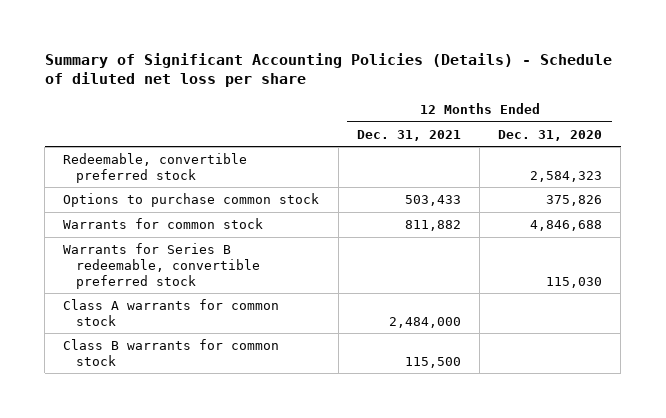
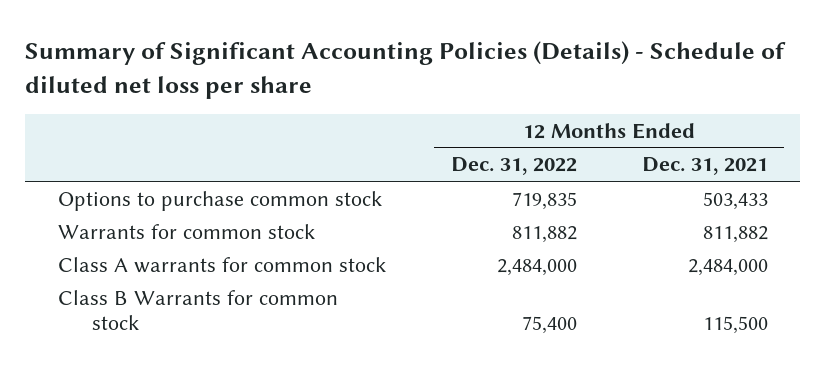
[498,129,603,141] Dec. 31, 2020 -> none
none -> [450,157,577,176] Dec. 31, 2022
[63,152,248,183] Redeemable, convertible preferred stock -> none
[63,242,261,289] Warrants for Series B redeemable, convertible preferred stock -> none
[63,338,280,366] Class B warrants for common stock -> [57,289,338,331] Class B Warrants for common stock

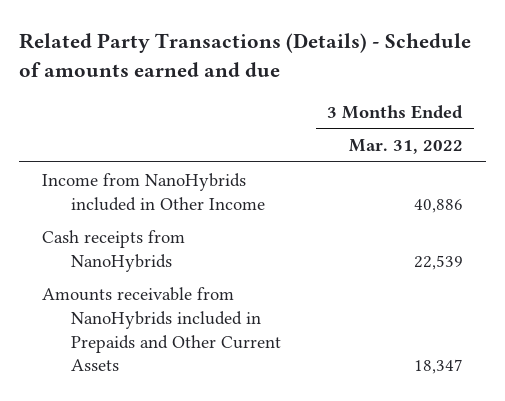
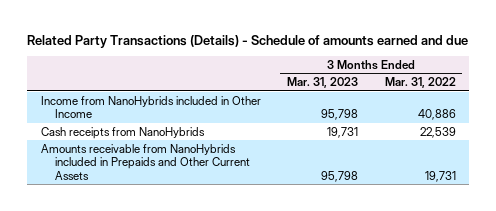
none -> [287,77,359,89] Mar. 31, 2023
[413,359,463,375] 18,347 -> [424,170,456,182] 19,731

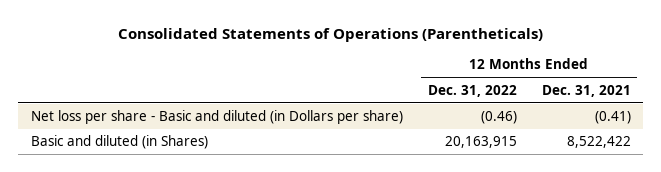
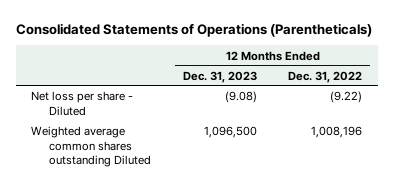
[541,84,631,97] Dec. 31, 2021 -> none
none -> [182,70,257,83] Dec. 31, 2023
[30,110,403,125] Net loss per share - Basic and diluted (in Dollars per share) -> [31,91,134,116] Net loss per share - Diluted
[480,111,517,125] (0.46) -> [330,91,363,104] (9.22)
[30,135,208,150] Basic and diluted (in Shares) -> [31,126,152,168] Weighted average common shares outstanding Diluted
[444,136,517,149] 20,163,915 -> [311,126,363,139] 1,008,196

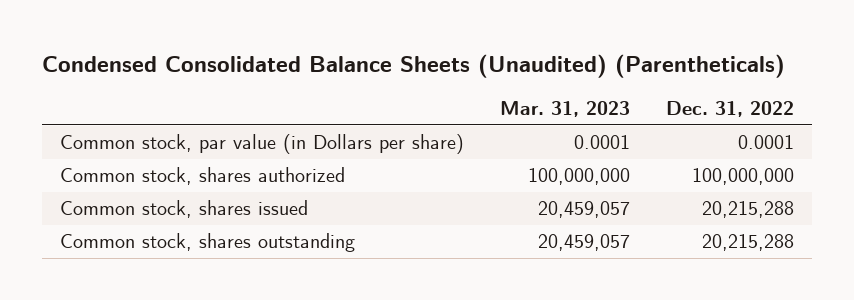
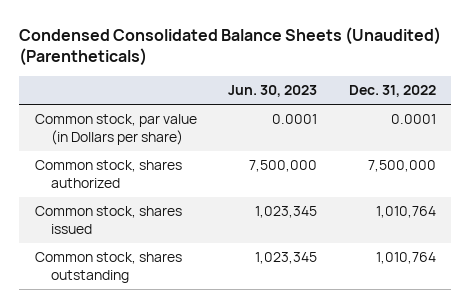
[500,101,631,118] Mar. 31, 2023 -> none
none -> [228,85,318,98] Jun. 30, 2023
[692,168,795,186] 100,000,000 -> [367,160,436,173] 7,500,000
[702,201,795,219] 20,215,288 -> [375,206,436,219] 1,010,764
[702,234,795,252] 20,215,288 -> [375,252,436,265] 1,010,764

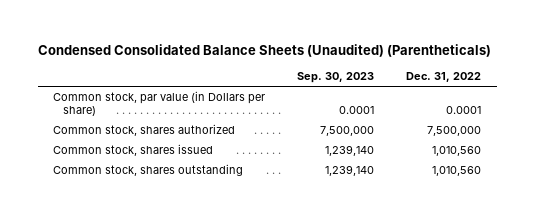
[228,85,318,98] Jun. 30, 2023 -> none
none -> [297,72,375,84] Sep. 30, 2023
[375,206,436,219] 1,010,764 -> [431,146,481,157] 1,010,560
[375,252,436,265] 1,010,764 -> [431,166,481,177] 1,010,560

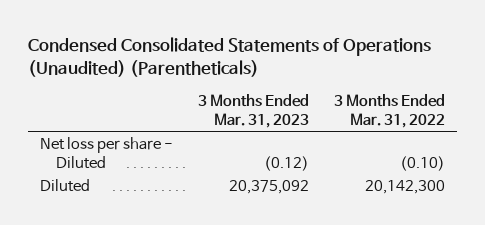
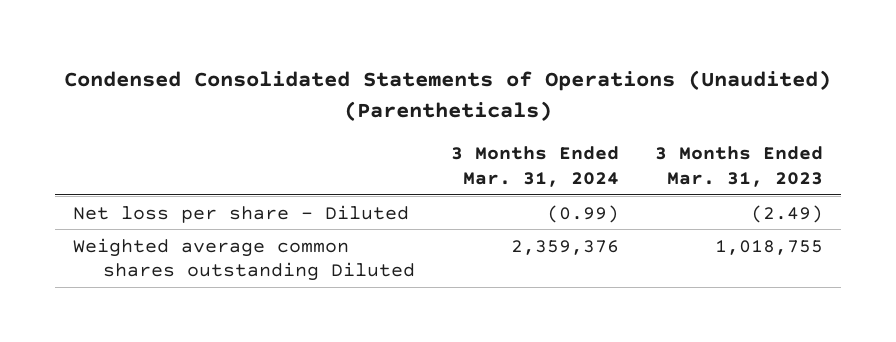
[333,94,445,129] 3 Months Ended Mar. 31, 2022 -> none
none -> [451,145,620,187] 3 Months Ended Mar. 31, 2024
[40,178,91,192] Diluted -> none
[264,156,310,172] (0.12) -> [750,204,823,223] (2.49)
none -> [72,237,416,282] Weighted average common shares outstanding Diluted

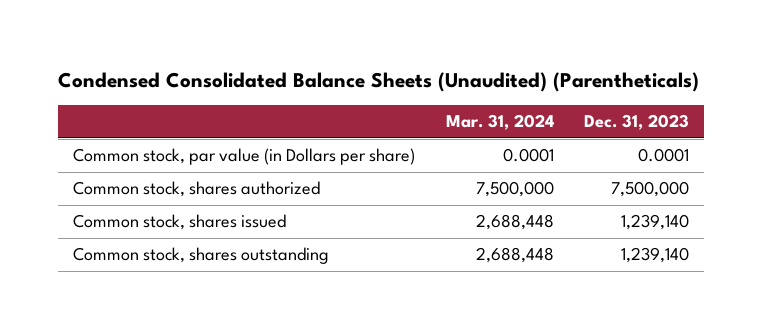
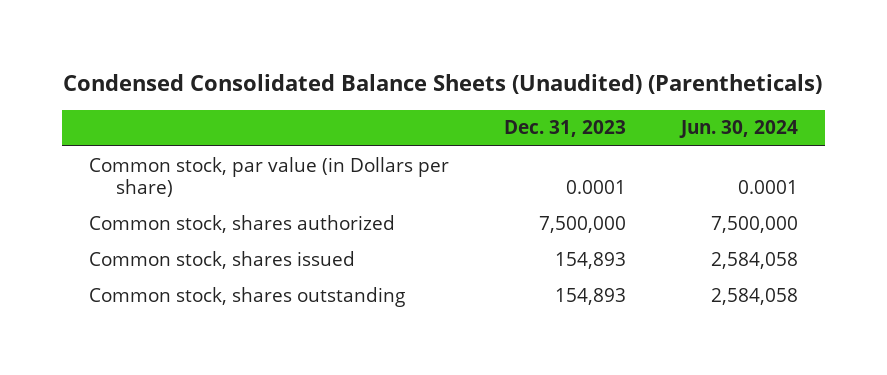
[445,114,554,131] Mar. 31, 2024 -> none
none -> [678,120,798,139] Jun. 30, 2024
[621,214,690,231] 1,239,140 -> [554,251,626,269] 154,893
[621,247,690,264] 1,239,140 -> [554,287,626,305] 154,893

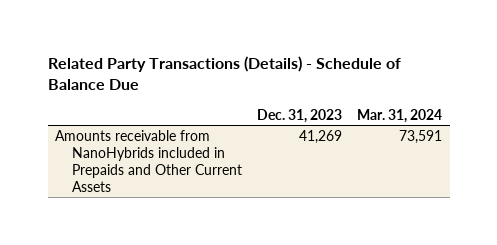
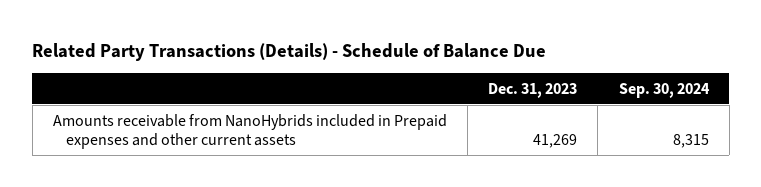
[357,108,443,123] Mar. 31, 2024 -> none
none -> [618,82,710,98] Sep. 30, 2024
[55,130,243,192] Amounts receivable from NanoHybrids included in Prepaids and Other Current Assets -> [52,113,447,149] Amounts receivable from NanoHybrids included in Prepaid expenses and other current assets

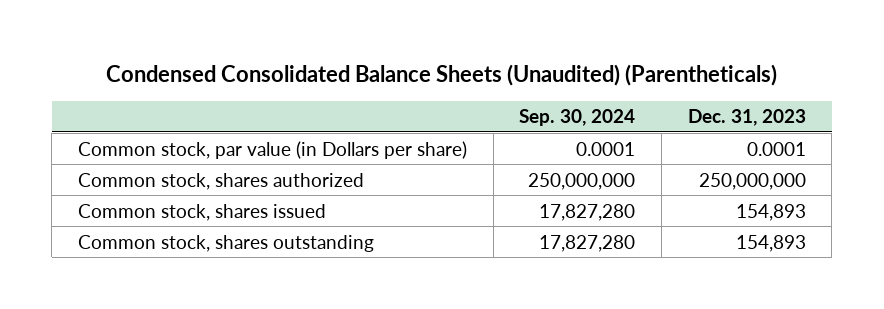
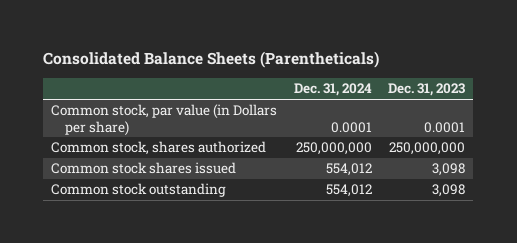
[105,63,777,86] Condensed Consolidated Balance Sheets (Unaudited) (Parentheticals) -> [43,51,380,69] Consolidated Balance Sheets (Parentheticals)
[519,109,636,127] Sep. 30, 2024 -> none
none -> [293,83,372,97] Dec. 31, 2024
[77,203,326,221] Common stock, shares issued -> [51,162,237,175] Common stock shares issued
[735,203,806,221] 154,893 -> [432,163,466,177] 3,098
[77,234,374,252] Common stock, shares outstanding -> [51,183,227,198] Common stock outstanding
[735,234,806,252] 154,893 -> [432,184,466,198] 3,098

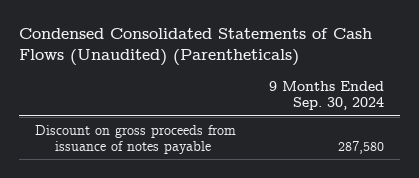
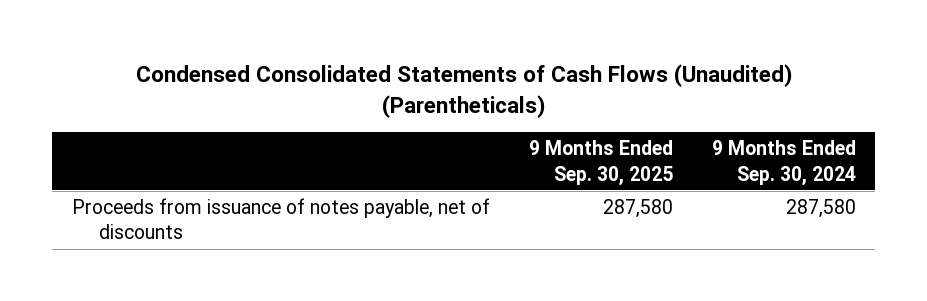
none -> [528,140,673,186] 9 Months Ended Sep. 30, 2025
[35,124,237,154] Discount on gross proceeds from issuance of notes payable -> [71,198,490,240] Proceeds from issuance of notes payable, net of discounts

